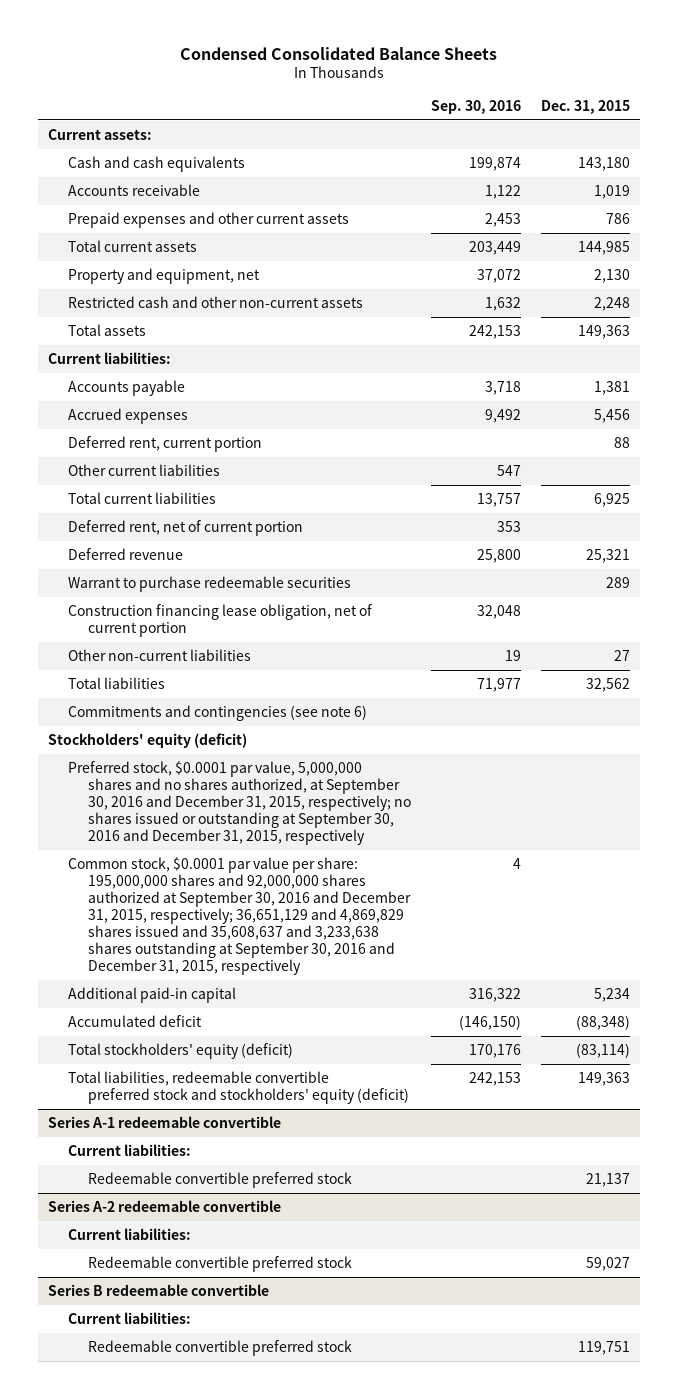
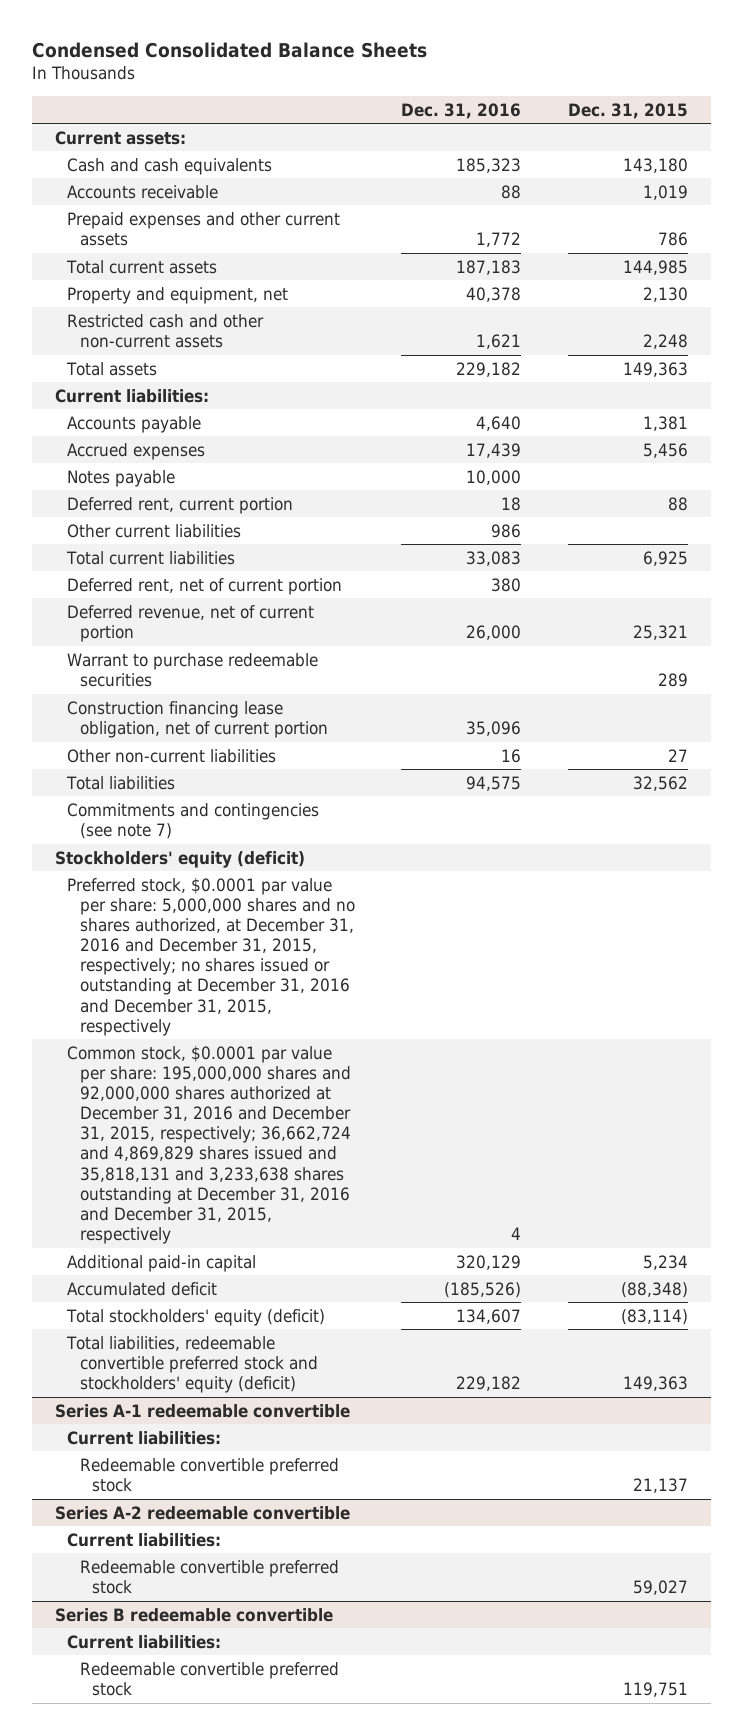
[430,100,521,115] Sep. 30, 2016 -> none
none -> [401,102,522,119] Dec. 31, 2016
none -> [67,469,176,487] Notes payable
[68,547,184,560] Deferred revenue -> [67,604,315,642] Deferred revenue, net of current portion
[68,704,368,721] Commitments and contingencies (see note 6) -> [67,802,320,839] Commitments and contingencies (see note 7)
[68,760,411,845] Preferred stock, $0.0001 par value, 5,000,000 shares and no shares authorized, at September 30, 2016 and December 31, 2015, respectively; no shares issued or outstanding at September 30, 2016 and December 31, 2015, respectively -> [67,877,355,1036] Preferred stock, $0.0001 par value per share: 5,000,000 shares and no shares authorized, at December 31, 2016 and December 31, 2015, respectively; no shares issued or outstanding at December 31, 2016 and December 31, 2015, respectively
[68,856,411,975] Common stock, $0.0001 par value per share: 195,000,000 shares and 92,000,000 shares authorized at September 30, 2016 and December 31, 2015, respectively; 36,651,129 and 4,869,829 shares issued and 35,608,637 and 3,233,638 shares outstanding at September 30, 2016 and December 31, 2015, respectively -> [67,1045,351,1245] Common stock, $0.0001 par value per share: 195,000,000 shares and 92,000,000 shares authorized at December 31, 2016 and December 31, 2015, respectively; 36,662,724 and 4,869,829 shares issued and 35,818,131 and 3,233,638 shares outstanding at December 31, 2016 and December 31, 2015, respectively

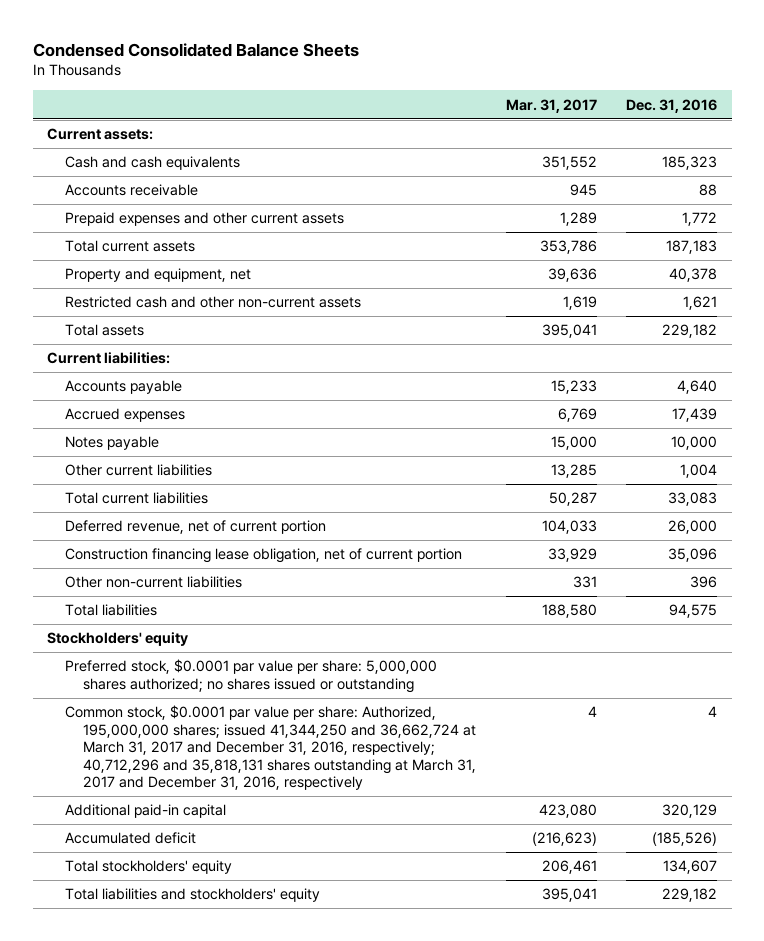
[567,102,688,119] Dec. 31, 2015 -> none
none -> [505,98,597,113] Mar. 31, 2017
[67,496,294,514] Deferred rent, current portion -> none
[491,523,522,538] 986 -> [680,464,718,479] 1,004
[67,577,343,595] Deferred rent, net of current portion -> none
[67,652,319,687] Warrant to purchase redeemable securities -> none
[501,748,522,763] 16 -> [690,576,718,589] 396
[67,802,320,839] Commitments and contingencies (see note 7) -> none
[54,850,305,868] Stockholders' equity (deficit) -> [47,632,189,647] Stockholders' equity
[67,877,355,1036] Preferred stock, $0.0001 par value per share: 5,000,000 shares and no shares authorized, at December 31, 2016 and December 31, 2015, respectively; no shares issued or outstanding at December 31, 2016 and December 31, 2015, respectively -> [65,659,438,693] Preferred stock, $0.0001 par value per share: 5,000,000 shares authorized; no shares issued or outstanding
[67,1045,351,1245] Common stock, $0.0001 par value per share: 195,000,000 shares and 92,000,000 shares authorized at December 31, 2016 and December 31, 2015, respectively; 36,662,724 and 4,869,829 shares issued and 35,818,131 and 3,233,638 shares outstanding at December 31, 2016 and December 31, 2015, respectively -> [65,705,477,791] Common stock, $0.0001 par value per share: Authorized, 195,000,000 shares; issued 41,344,250 and 36,662,724 at March 31, 2017 and December 31, 2016, respectively; 40,712,296 and 35,818,131 shares outstanding at March 31, 2017 and December 31, 2016, respectively
[54,1403,350,1418] Series A-1 redeemable convertible -> none
[67,1430,222,1445] Current liabilities: -> none
[79,1457,339,1492] Redeemable convertible preferred stock -> none
[54,1505,350,1520] Series A-2 redeemable convertible -> none
[67,1532,222,1547] Current liabilities: -> none
[79,1559,339,1594] Redeemable convertible preferred stock -> none
[54,1607,333,1622] Series B redeemable convertible -> none
[67,1634,222,1649] Current liabilities: -> none
[79,1661,339,1696] Redeemable convertible preferred stock -> none
[66,1308,326,1326] Total stockholders' equity (deficit) -> [65,860,233,875] Total stockholders' equity
[66,1335,318,1394] Total liabilities, redeemable convertible preferred stock and stockholders' equity (deficit) -> [65,888,321,903] Total liabilities and stockholders' equity

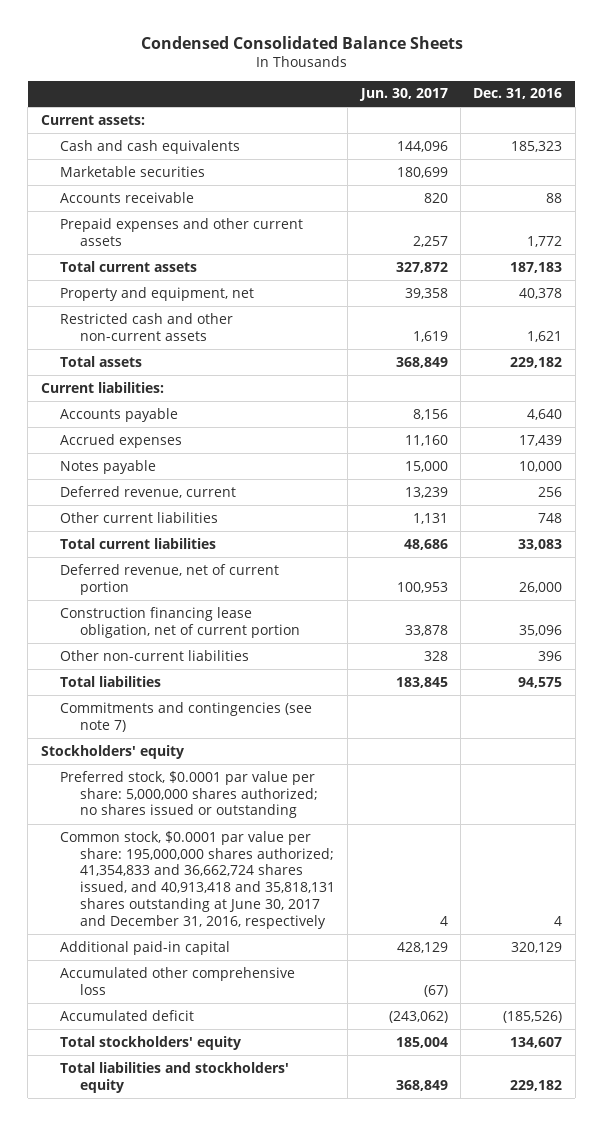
[505,98,597,113] Mar. 31, 2017 -> none
none -> [358,88,448,102] Jun. 30, 2017
none -> [60,165,206,177] Marketable securities
none -> [60,485,237,498] Deferred revenue, current
[680,464,718,479] 1,004 -> [538,512,563,523] 748
none -> [60,701,313,732] Commitments and contingencies (see note 7)
[65,705,477,791] Common stock, $0.0001 par value per share: Authorized, 195,000,000 shares; issued 41,344,250 and 36,662,724 at March 31, 2017 and December 31, 2016, respectively; 40,712,296 and 35,818,131 shares outstanding at March 31, 2017 and December 31, 2016, respectively -> [60,830,335,930] Common stock, $0.0001 par value per share: 195,000,000 shares authorized; 41,354,833 and 36,662,724 shares issued, and 40,913,418 and 35,818,131 shares outstanding at June 30, 2017 and December 31, 2016, respectively
none -> [60,966,296,995] Accumulated other comprehensive loss

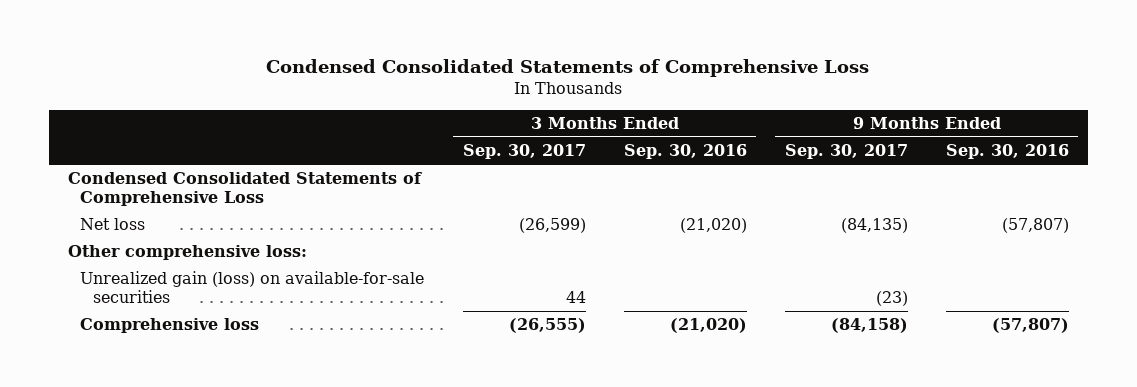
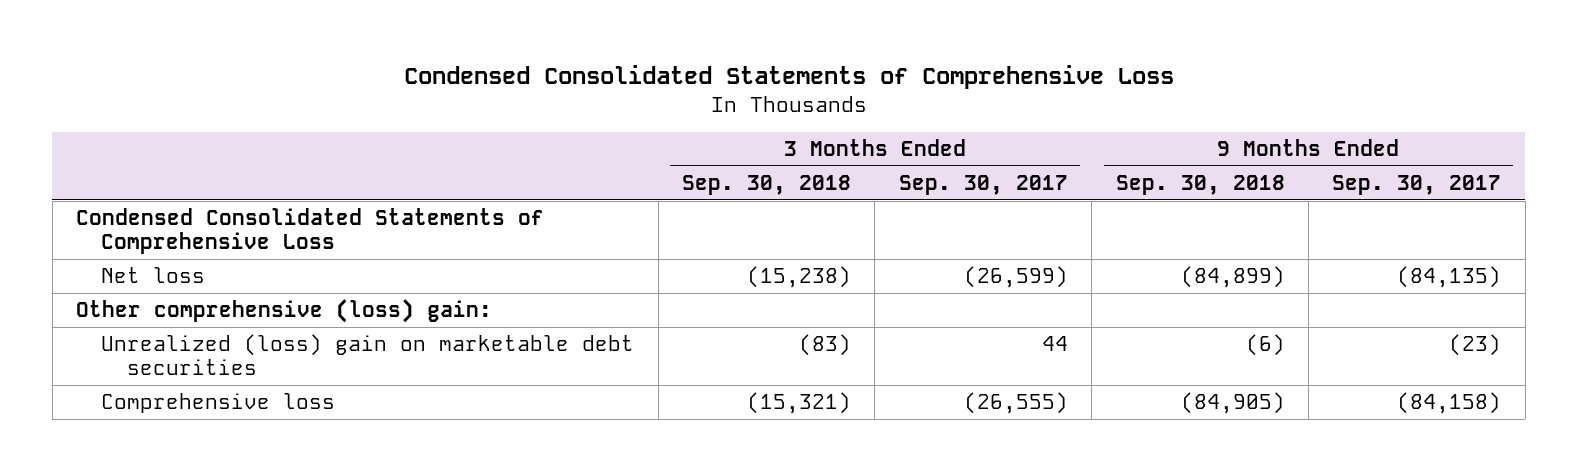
[623,144,747,160] Sep. 30, 2016 -> none
[945,144,1069,160] Sep. 30, 2016 -> none
none -> [682,174,852,195] Sep. 30, 2018
none -> [1115,174,1285,195] Sep. 30, 2018
[68,245,308,261] Other comprehensive loss: -> [75,299,492,324] Other comprehensive (loss) gain:
[80,271,425,303] Unrealized gain (loss) on available-for-sale securities -> [101,334,635,376] Unrealized (loss) gain on marketable debt securities

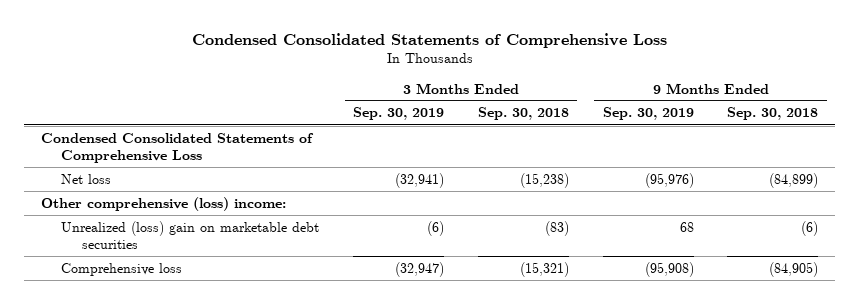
[898,174,1068,195] Sep. 30, 2017 -> none
[1332,174,1502,195] Sep. 30, 2017 -> none
none -> [353,107,445,121] Sep. 30, 2019
none -> [602,107,694,121] Sep. 30, 2019
[75,299,492,324] Other comprehensive (loss) gain: -> [40,196,286,211] Other comprehensive (loss) income:

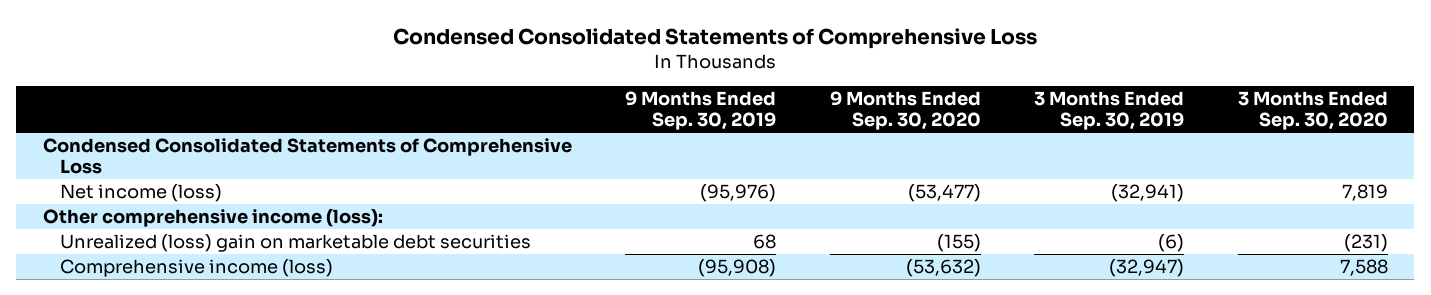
[477,107,569,121] Sep. 30, 2018 -> none
[727,107,819,121] Sep. 30, 2018 -> none
none -> [829,91,981,131] 9 Months Ended Sep. 30, 2020
none -> [1237,91,1388,131] 3 Months Ended Sep. 30, 2020
[61,173,112,184] Net loss -> [60,184,223,203] Net income (loss)
[40,196,286,211] Other comprehensive (loss) income: -> [42,209,383,228] Other comprehensive income (loss):
[61,262,183,276] Comprehensive loss -> [60,259,334,278] Comprehensive income (loss)

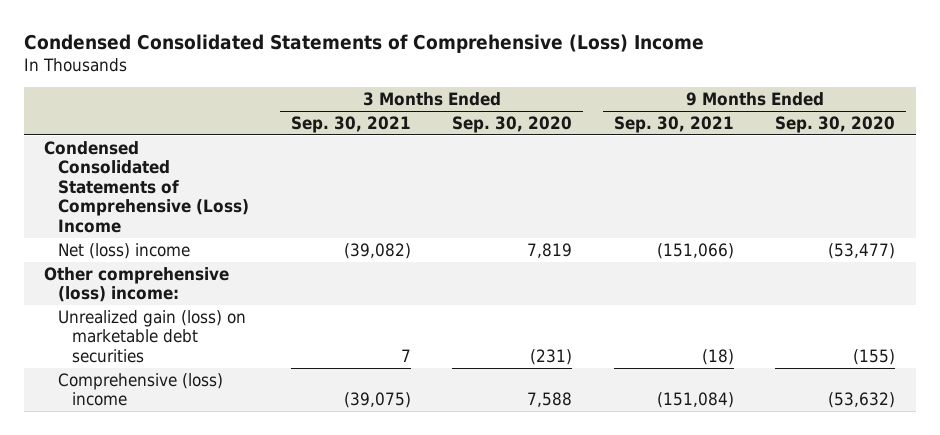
[393,27,1038,49] Condensed Consolidated Statements of Comprehensive Loss -> [23,33,704,53] Condensed Consolidated Statements of Comprehensive (Loss) Income
[625,91,777,131] 9 Months Ended Sep. 30, 2019 -> none
[1034,91,1185,131] 3 Months Ended Sep. 30, 2019 -> none
none -> [290,115,411,133] Sep. 30, 2021
none -> [613,115,734,133] Sep. 30, 2021
[42,138,572,174] Condensed Consolidated Statements of Comprehensive Loss -> [44,140,250,234] Condensed Consolidated Statements of Comprehensive (Loss) Income
[60,184,223,203] Net income (loss) -> [58,242,191,259] Net (loss) income
[42,209,383,228] Other comprehensive income (loss): -> [44,266,230,303] Other comprehensive (loss) income:
[60,234,532,253] Unrealized (loss) gain on marketable debt securities -> [58,309,247,363] Unrealized gain (loss) on marketable debt securities
[60,259,334,278] Comprehensive income (loss) -> [58,372,224,407] Comprehensive (loss) income

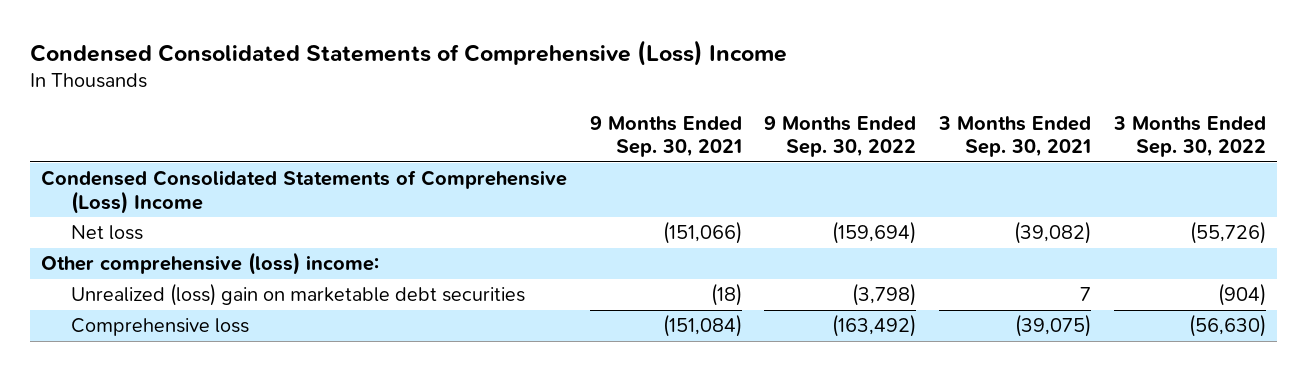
[452,115,573,133] Sep. 30, 2020 -> none
[775,115,896,133] Sep. 30, 2020 -> none
none -> [764,115,917,158] 9 Months Ended Sep. 30, 2022
none -> [1112,115,1266,158] 3 Months Ended Sep. 30, 2022
[58,242,191,259] Net (loss) income -> [70,225,143,241] Net loss
[58,309,247,363] Unrealized gain (loss) on marketable debt securities -> [70,283,525,307] Unrealized (loss) gain on marketable debt securities
[58,372,224,407] Comprehensive (loss) income -> [70,318,249,337] Comprehensive loss

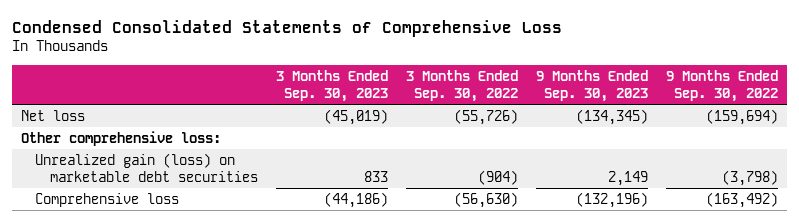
[29,39,787,66] Condensed Consolidated Statements of Comprehensive (Loss) Income -> [11,20,562,38] Condensed Consolidated Statements of Comprehensive Loss
[589,115,742,158] 9 Months Ended Sep. 30, 2021 -> none
[938,115,1092,158] 3 Months Ended Sep. 30, 2021 -> none
none -> [275,69,388,103] 3 Months Ended Sep. 30, 2023
none -> [536,69,649,103] 9 Months Ended Sep. 30, 2023
[40,170,567,214] Condensed Consolidated Statements of Comprehensive (Loss) Income -> none
[40,252,379,276] Other comprehensive (loss) income: -> [20,130,221,146] Other comprehensive loss:
[70,283,525,307] Unrealized (loss) gain on marketable debt securities -> [35,152,258,183] Unrealized gain (loss) on marketable debt securities

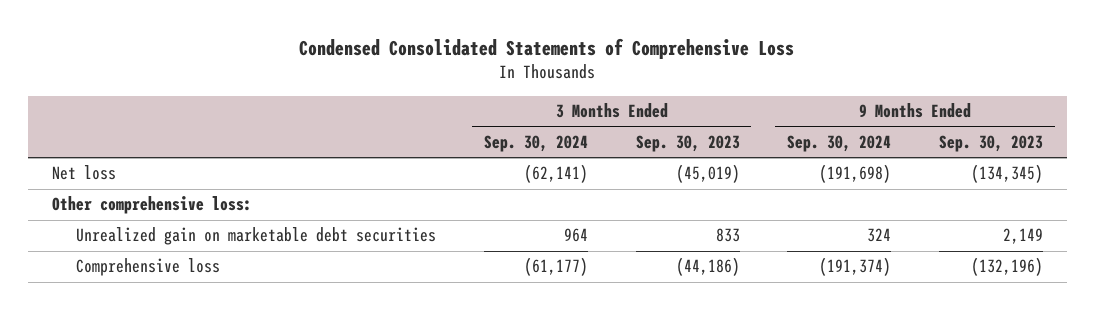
[406,69,519,103] 3 Months Ended Sep. 30, 2022 -> none
[666,69,779,103] 9 Months Ended Sep. 30, 2022 -> none
none -> [483,135,588,153] Sep. 30, 2024
none -> [787,135,892,153] Sep. 30, 2024
[35,152,258,183] Unrealized gain (loss) on marketable debt securities -> [75,227,436,246] Unrealized gain on marketable debt securities

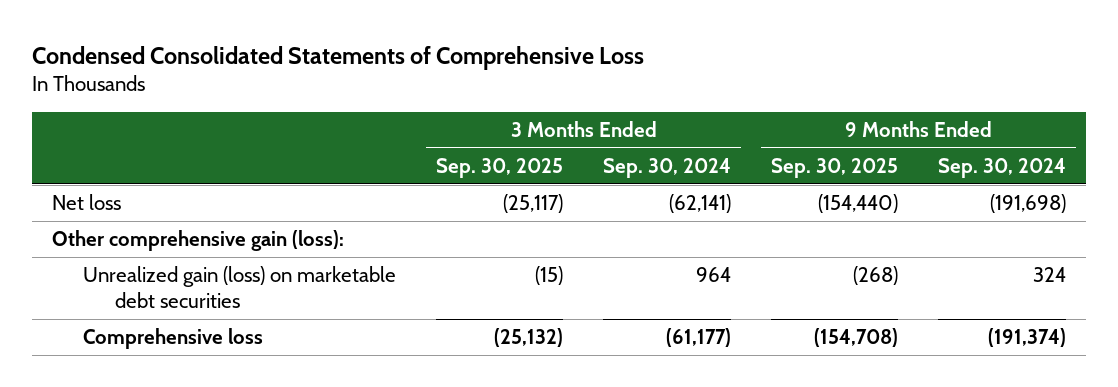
[635,135,740,153] Sep. 30, 2023 -> none
[939,135,1044,153] Sep. 30, 2023 -> none
none -> [436,157,564,178] Sep. 30, 2025
none -> [771,157,899,178] Sep. 30, 2025
[51,196,252,215] Other comprehensive loss: -> [52,230,345,252] Other comprehensive gain (loss):
[75,227,436,246] Unrealized gain on marketable debt securities -> [83,266,397,309] Unrealized gain (loss) on marketable debt securities

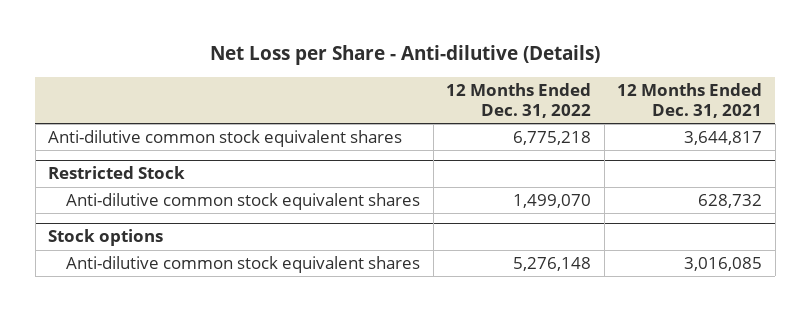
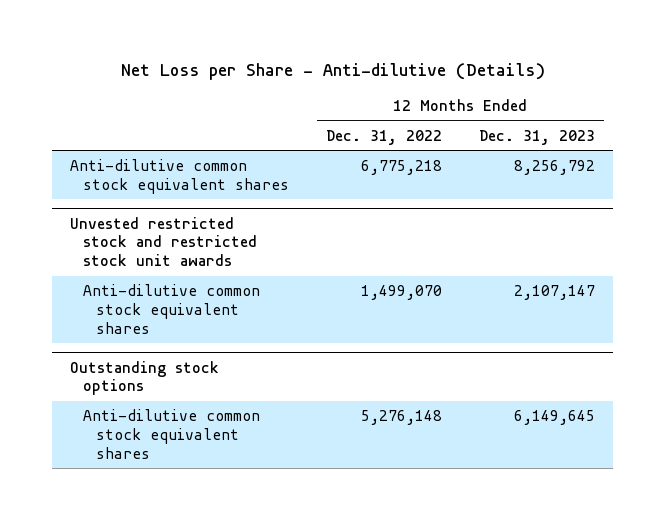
[617,82,763,118] 12 Months Ended Dec. 31, 2021 -> none
none -> [478,129,595,145] Dec. 31, 2023
[48,166,186,180] Restricted Stock -> [70,216,258,267] Unvested restricted stock and restricted stock unit awards
[48,229,164,247] Stock options -> [70,360,220,396] Outstanding stock options

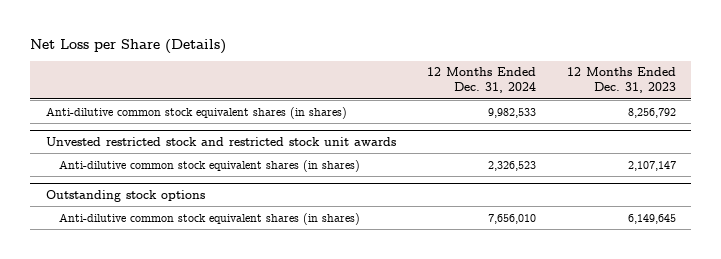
[120,62,545,80] Net Loss per Share - Anti-dilutive (Details) -> [30,38,227,54] Net Loss per Share (Details)
[325,129,442,145] Dec. 31, 2022 -> none
none -> [426,67,536,94] 12 Months Ended Dec. 31, 2024
[70,159,290,194] Anti-dilutive common stock equivalent shares -> [45,106,347,119] Anti-dilutive common stock equivalent shares (in shares)
[83,284,261,334] Anti-dilutive common stock equivalent shares -> [59,159,361,172] Anti-dilutive common stock equivalent shares (in shares)
[83,409,261,459] Anti-dilutive common stock equivalent shares -> [59,212,361,225] Anti-dilutive common stock equivalent shares (in shares)

